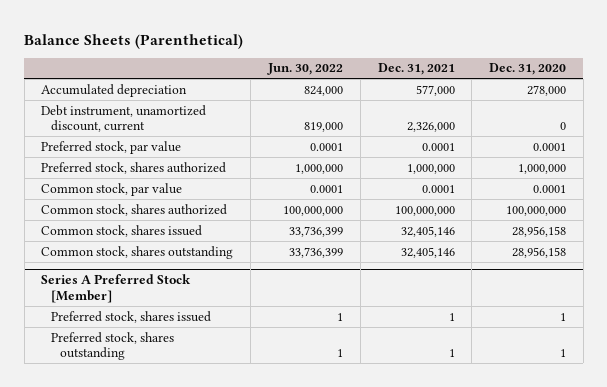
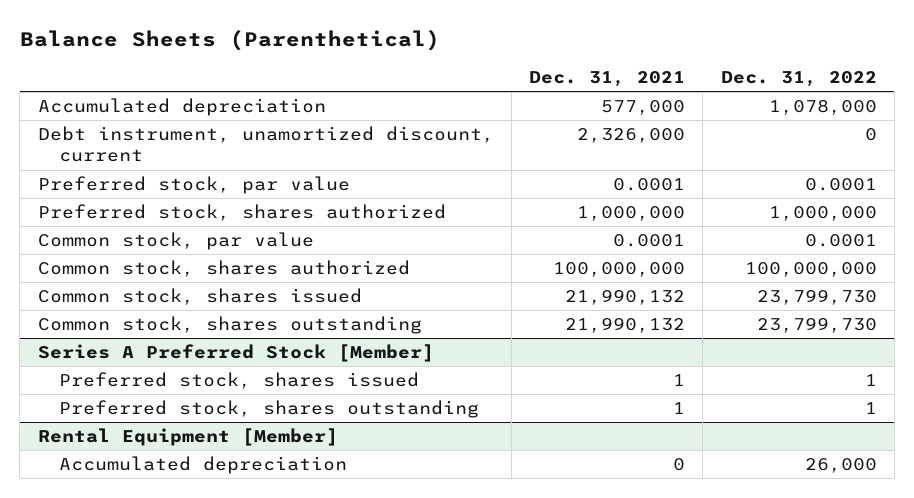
[266,63,343,76] Jun. 30, 2022 -> none
[489,63,567,76] Dec. 31, 2020 -> none
none -> [720,70,877,87] Dec. 31, 2022
[400,225,455,237] 32,405,146 -> [565,289,686,306] 21,990,132
[400,246,455,258] 32,405,146 -> [565,317,686,334] 21,990,132
none -> [37,428,338,447] Rental Equipment [Member]
none -> [58,456,347,475] Accumulated depreciation

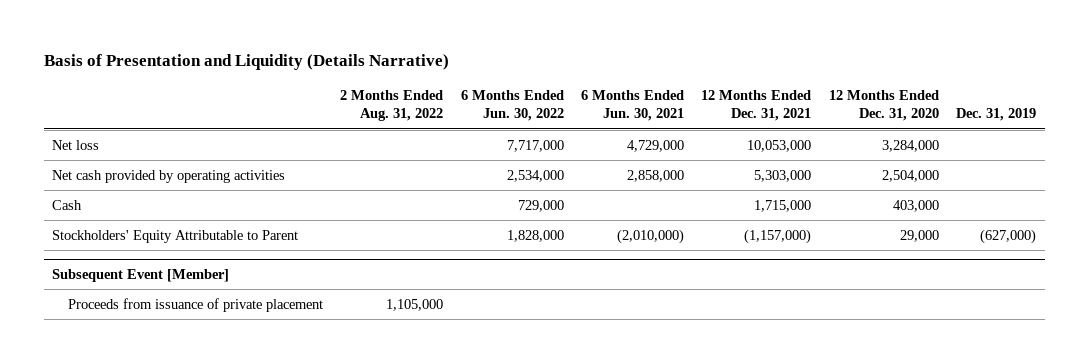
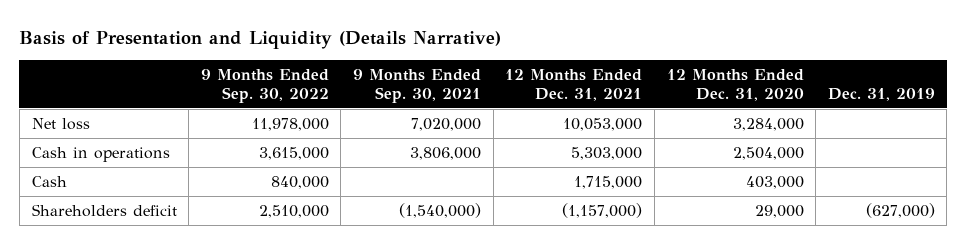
[340,90,444,122] 2 Months Ended Aug. 31, 2022 -> none
[460,90,564,122] 6 Months Ended Jun. 30, 2022 -> none
[580,90,684,122] 6 Months Ended Jun. 30, 2021 -> none
none -> [200,69,329,104] 9 Months Ended Sep. 30, 2022
none -> [353,69,482,104] 9 Months Ended Sep. 30, 2021
[52,169,286,183] Net cash provided by operating activities -> [31,146,170,162] Cash in operations
[52,268,230,282] Subsequent Event [Member] -> none
[67,297,323,312] Proceeds from issuance of private placement -> none
[52,229,299,243] Stockholders' Equity Attributable to Parent -> [31,203,177,217] Shareholders deficit

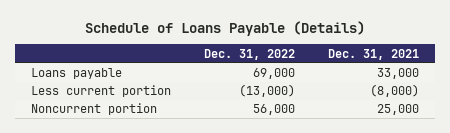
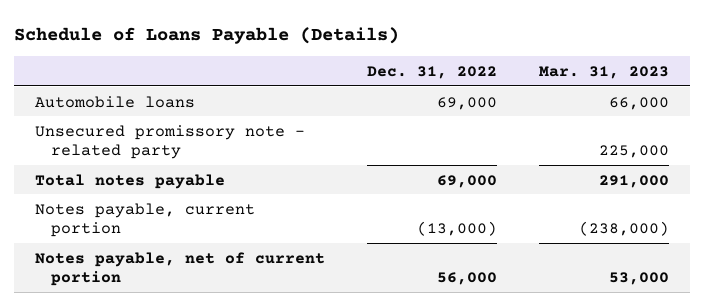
[327,48,419,60] Dec. 31, 2021 -> none
none -> [538,65,669,79] Mar. 31, 2023
[31,68,123,80] Loans payable -> [34,95,195,108] Automobile loans
none -> [34,124,305,160] Unsecured promissory note - related party
none -> [34,173,225,189] Total notes payable
[31,85,172,98] Less current portion -> [34,202,255,238] Notes payable, current portion
[31,103,158,116] Noncurrent portion -> [34,251,325,287] Notes payable, net of current portion

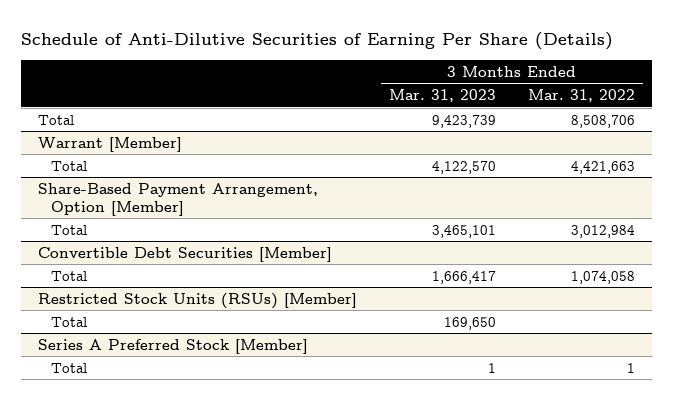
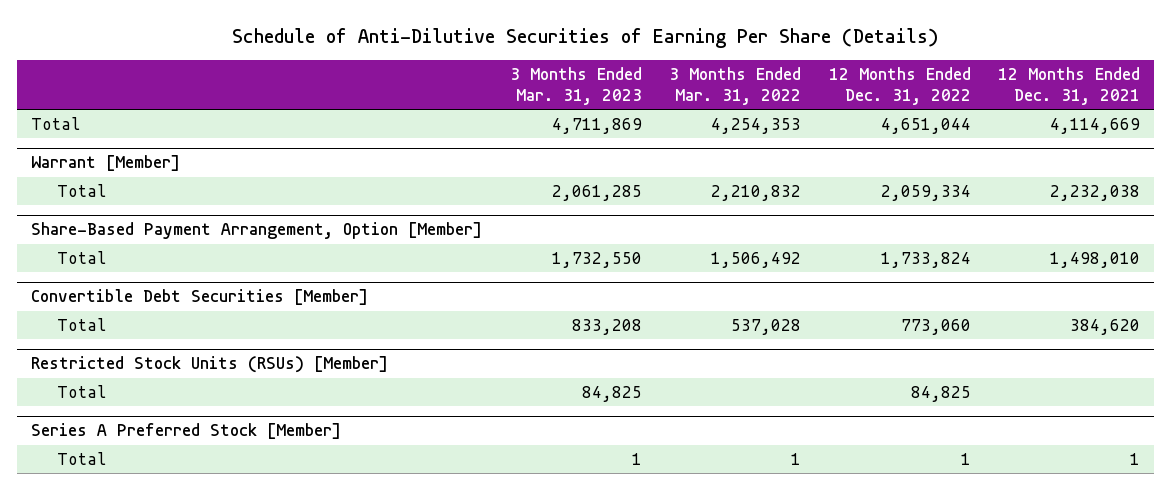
none -> [828,67,971,106] 12 Months Ended Dec. 31, 2022
none -> [998,67,1141,106] 12 Months Ended Dec. 31, 2021
[431,114,496,128] 9,423,739 -> [551,117,642,134] 4,711,869
[571,114,636,128] 8,508,706 -> [711,117,802,134] 4,254,353
[431,160,496,174] 4,122,570 -> [551,184,642,201] 2,061,285
[571,160,636,174] 4,421,663 -> [711,184,802,201] 2,210,832
[431,224,496,238] 3,465,101 -> [551,251,642,268] 1,732,550
[571,224,636,238] 3,012,984 -> [711,251,802,268] 1,506,492
[431,270,496,284] 1,666,417 -> [571,318,642,335] 833,208
[571,270,636,284] 1,074,058 -> [731,318,802,335] 537,028
[443,316,496,330] 169,650 -> [581,385,642,402] 84,825

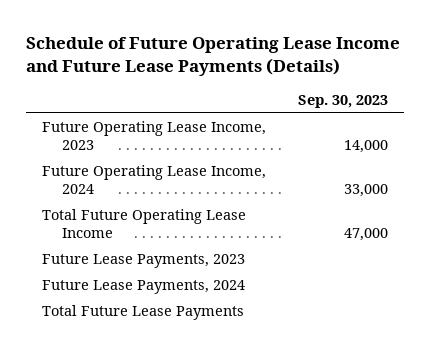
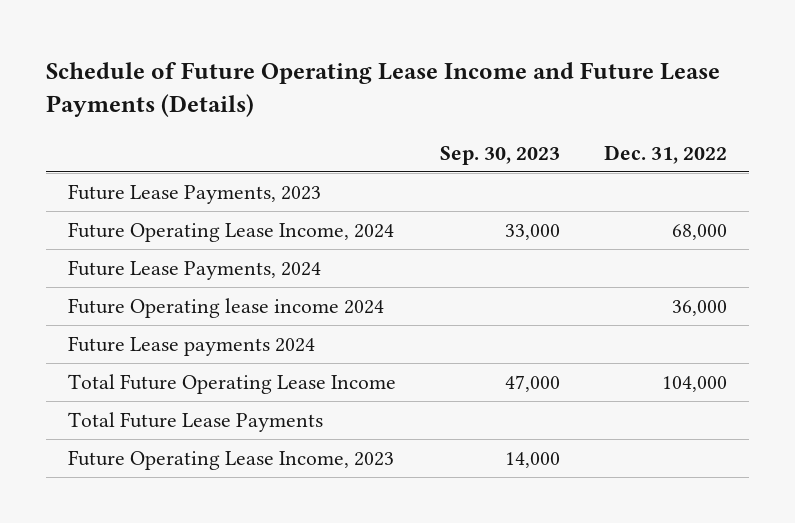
none -> [604,144,728,164] Dec. 31, 2022
[41,165,266,195] Future Operating Lease Income, 2024 -> [67,221,394,242] Future Operating Lease Income, 2024
none -> [67,297,384,318] Future Operating lease income 2024
none -> [67,335,315,356] Future Lease payments 2024
[41,209,246,239] Total Future Operating Lease Income -> [67,373,396,394] Total Future Operating Lease Income
[41,121,266,151] Future Operating Lease Income, 2023 -> [67,449,394,470] Future Operating Lease Income, 2023

